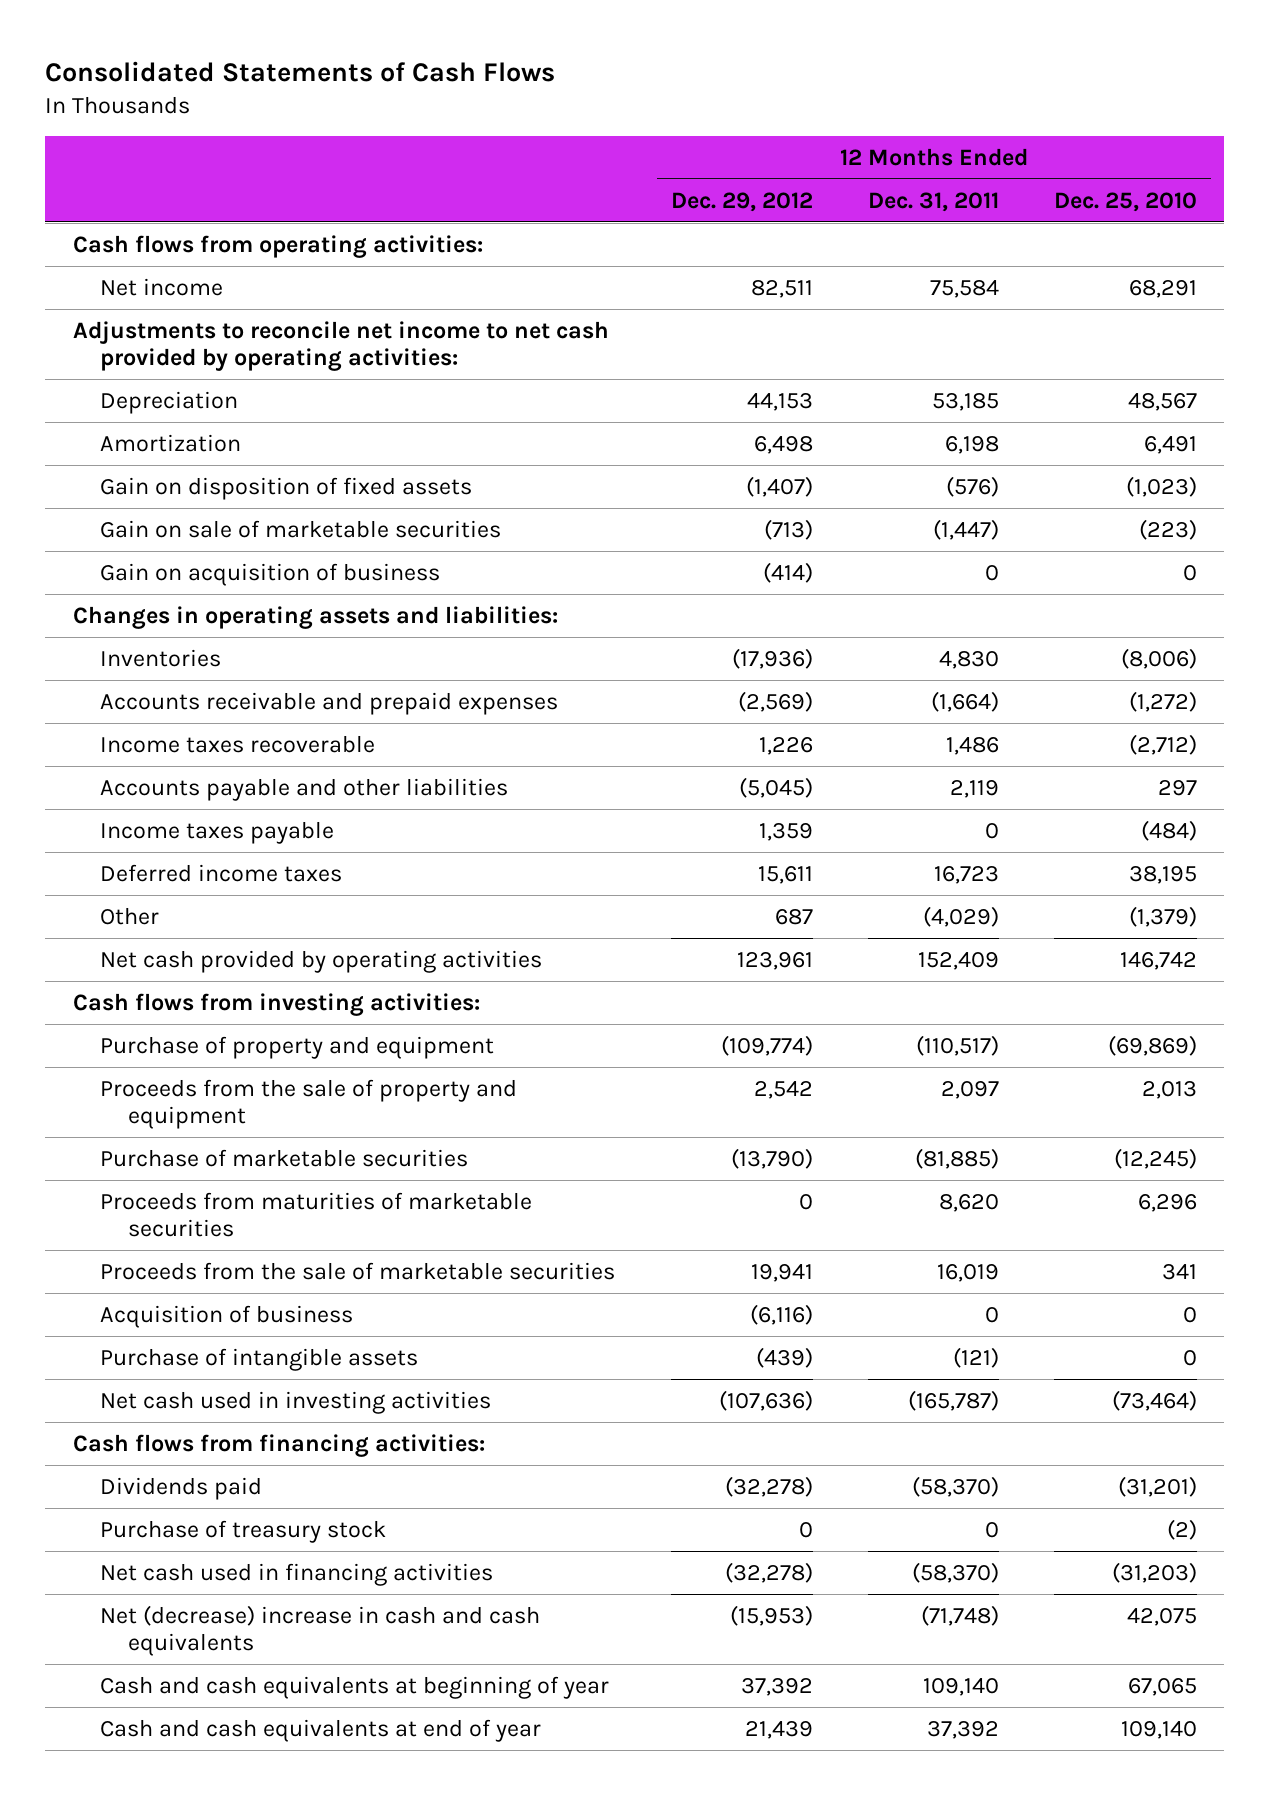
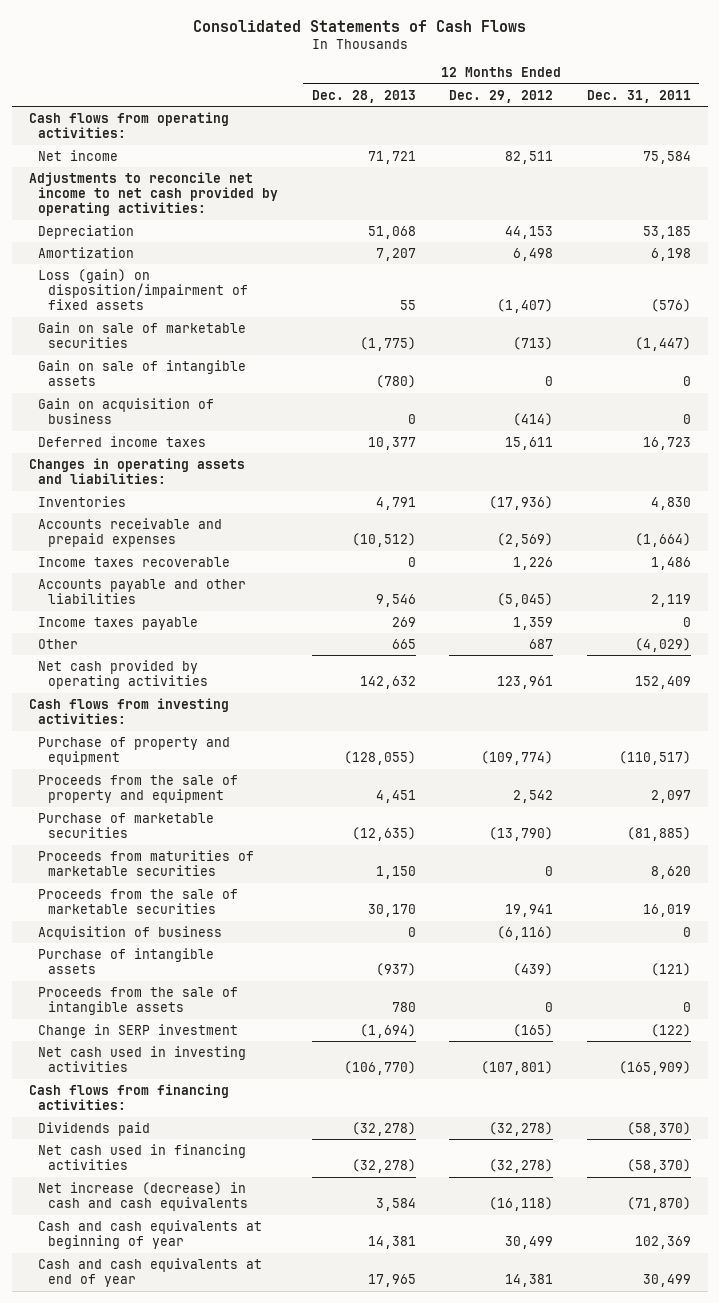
[1053,191,1197,212] Dec. 25, 2010 -> none
none -> [311,89,416,103] Dec. 28, 2013
[100,476,473,500] Gain on disposition of fixed assets -> [38,268,248,311] Loss (gain) on disposition/impairment of fixed assets
none -> [38,359,247,387] Gain on sale of intangible assets
[100,863,343,882] Deferred income taxes -> [38,435,207,447] Deferred income taxes
none -> [38,986,239,1016] Proceeds from the sale of intangible assets
none -> [38,1023,239,1038] Change in SERP investment
[718,1389,813,1411] (107,636) -> [481,1061,554,1076] (107,801)
[907,1389,999,1411] (165,787) -> [618,1061,691,1076] (165,909)
[100,1519,387,1543] Purchase of treasury stock -> none
[100,1604,541,1657] Net (decrease) increase in cash and cash equivalents -> [38,1181,248,1212] Net increase (decrease) in cash and cash equivalents
[729,1604,813,1626] (15,953) -> [489,1197,554,1212] (16,118)
[920,1604,999,1626] (71,748) -> [626,1197,691,1212] (71,870)
[740,1677,813,1696] 37,392 -> [505,1236,554,1250] 30,499
[922,1677,999,1696] 109,140 -> [634,1236,691,1250] 102,369
[744,1720,813,1739] 21,439 -> [505,1274,554,1288] 14,381
[926,1720,999,1739] 37,392 -> [642,1274,691,1288] 30,499

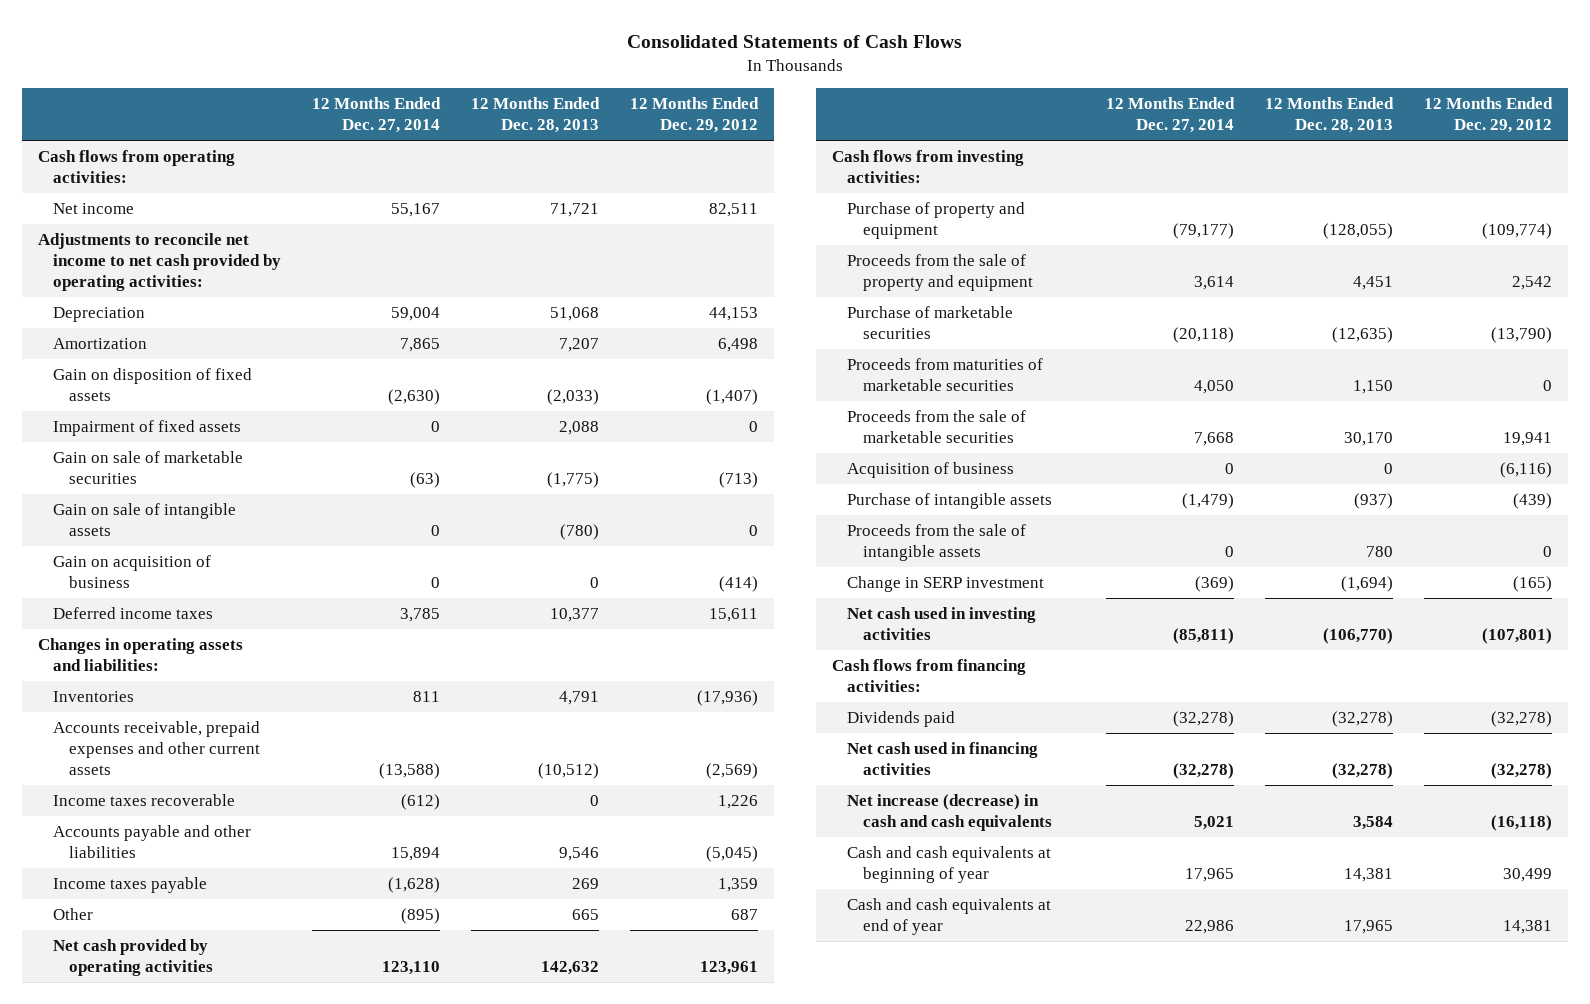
[586,89,691,103] Dec. 31, 2011 -> none
none -> [312,97,442,134] 12 Months Ended Dec. 27, 2014
[38,268,248,311] Loss (gain) on disposition/impairment of fixed assets -> [53,367,253,401] Gain on disposition of fixed assets
[399,300,416,311] 55 -> [547,388,600,405] (2,033)
none -> [53,419,242,436] Impairment of fixed assets
[38,517,223,548] Accounts receivable and prepaid expenses -> [53,720,261,776] Accounts receivable, prepaid expenses and other current assets

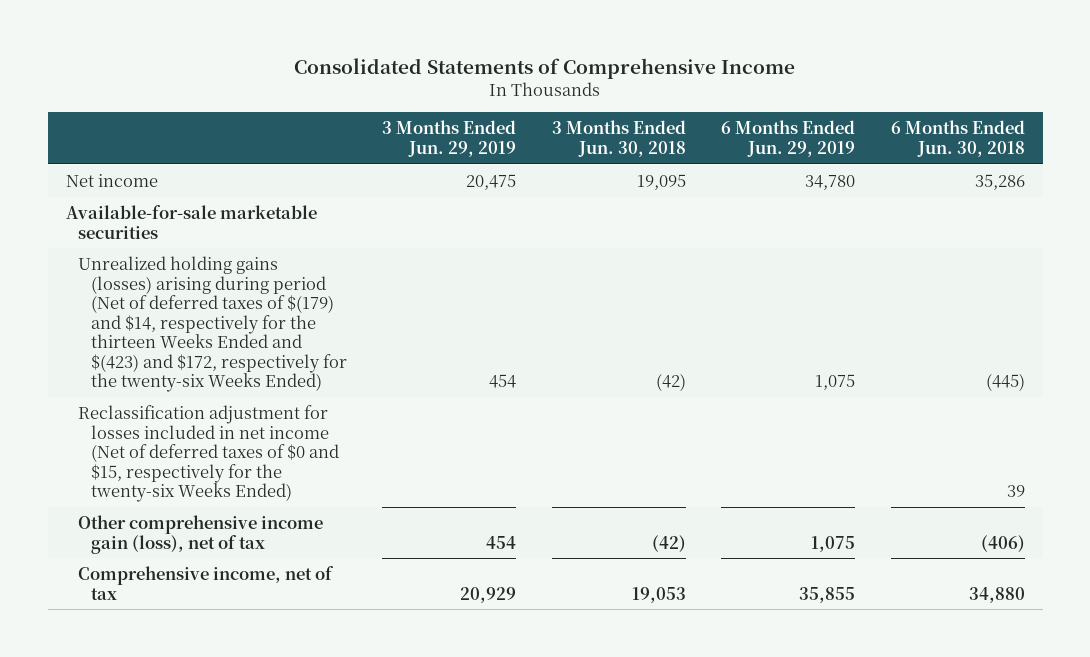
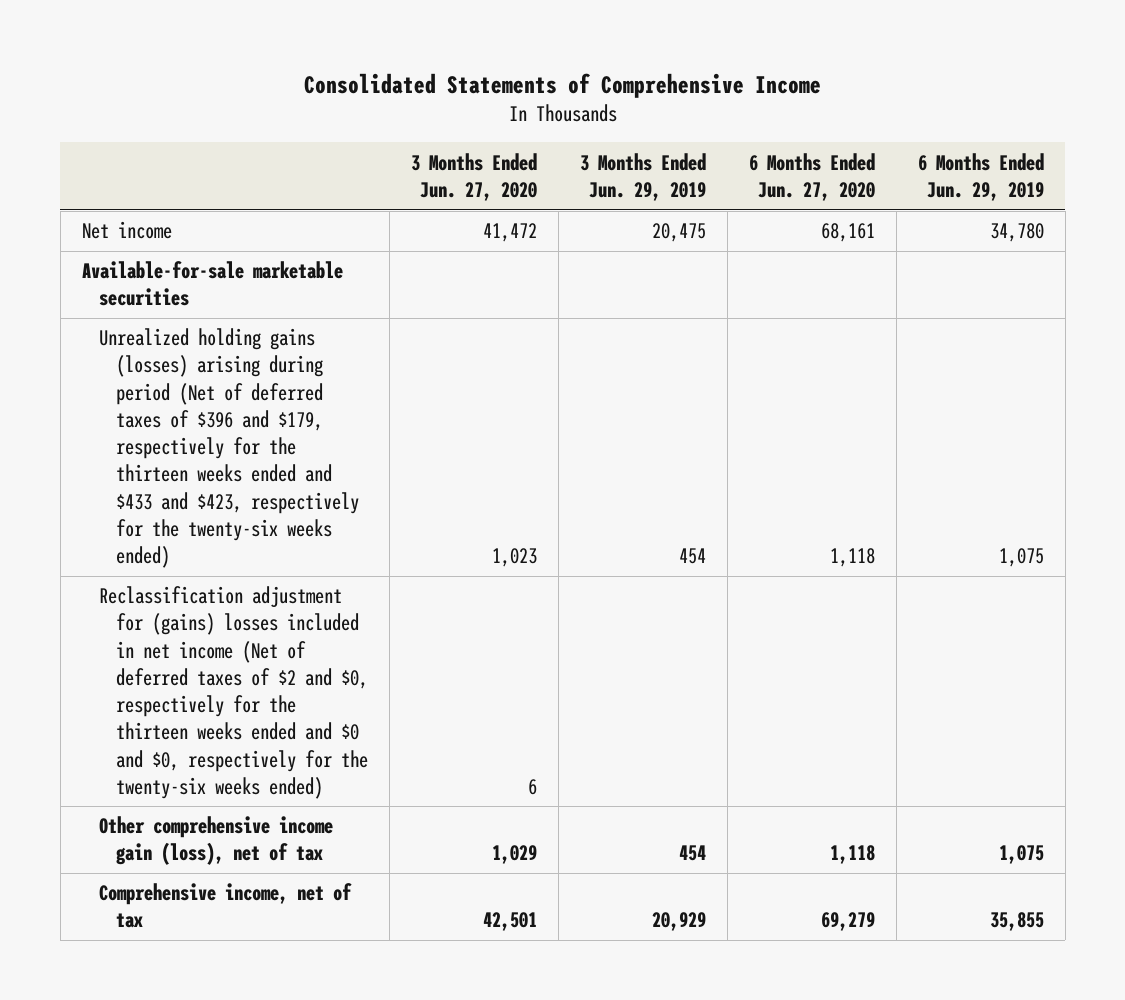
[551,120,686,157] 3 Months Ended Jun. 30, 2018 -> none
[890,120,1025,157] 6 Months Ended Jun. 30, 2018 -> none
none -> [410,152,537,201] 3 Months Ended Jun. 27, 2020
none -> [748,152,875,201] 6 Months Ended Jun. 27, 2020
[78,256,347,393] Unrealized holding gains (losses) arising during period (Net of deferred taxes of $(179) and $14, respectively for the thirteen Weeks Ended and $(423) and $172, respectively for the twenty-six Weeks Ended) -> [98,328,359,568] Unrealized holding gains (losses) arising during period (Net of deferred taxes of $396 and $179, respectively for the thirteen weeks ended and $433 and $423, respectively for the twenty-six weeks ended)
[78,405,339,503] Reclassification adjustment for losses included in net income (Net of deferred taxes of $0 and $15, respectively for the twenty-six Weeks Ended) -> [98,586,368,799] Reclassification adjustment for (gains) losses included in net income (Net of deferred taxes of $2 and $0, respectively for the thirteen weeks ended and $0 and $0, respectively for the twenty-six weeks ended)

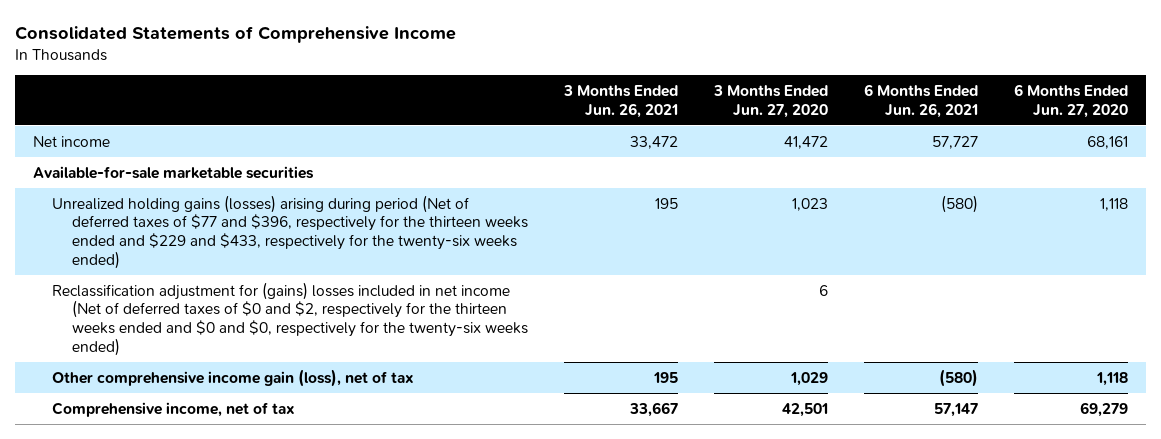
[579,152,706,201] 3 Months Ended Jun. 29, 2019 -> none
[917,152,1044,201] 6 Months Ended Jun. 29, 2019 -> none
none -> [563,85,679,118] 3 Months Ended Jun. 26, 2021
none -> [864,84,979,118] 6 Months Ended Jun. 26, 2021
[98,328,359,568] Unrealized holding gains (losses) arising during period (Net of deferred taxes of $396 and $179, respectively for the thirteen weeks ended and $433 and $423, respectively for the twenty-six weeks ended) -> [52,194,529,269] Unrealized holding gains (losses) arising during period (Net of deferred taxes of $77 and $396, respectively for the thirteen weeks ended and $229 and $433, respectively for the twenty-six weeks ended)
[98,586,368,799] Reclassification adjustment for (gains) losses included in net income (Net of deferred taxes of $2 and $0, respectively for the thirteen weeks ended and $0 and $0, respectively for the twenty-six weeks ended) -> [52,281,529,356] Reclassification adjustment for (gains) losses included in net income (Net of deferred taxes of $0 and $2, respectively for the thirteen weeks ended and $0 and $0, respectively for the twenty-six weeks ended)

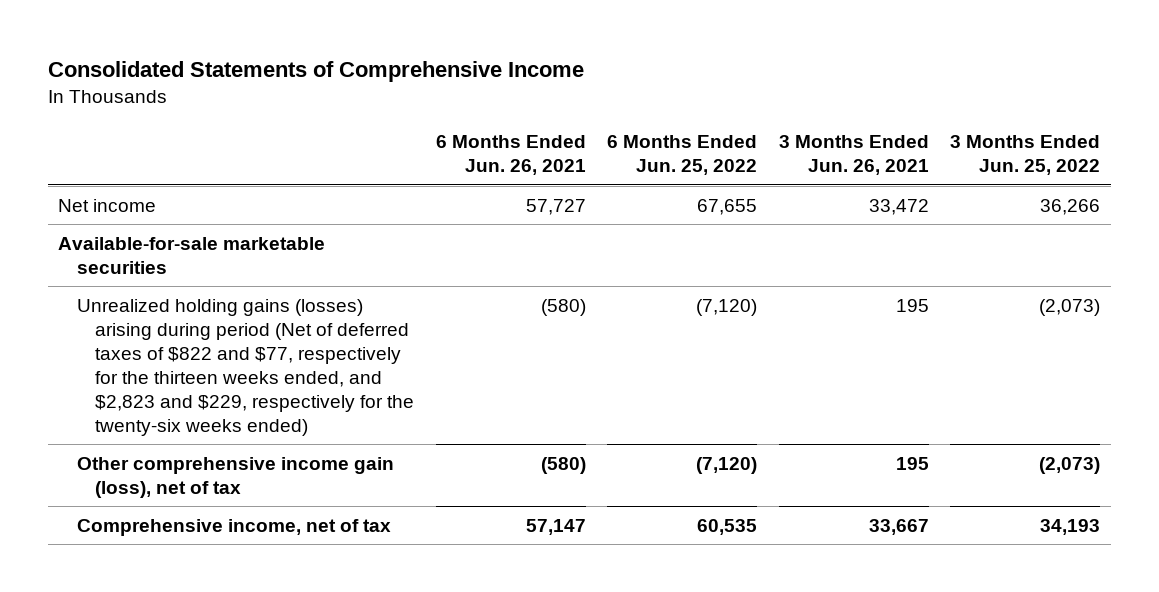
[713,85,829,118] 3 Months Ended Jun. 27, 2020 -> none
[1014,84,1129,118] 6 Months Ended Jun. 27, 2020 -> none
none -> [607,134,758,175] 6 Months Ended Jun. 25, 2022
none -> [950,134,1101,175] 3 Months Ended Jun. 25, 2022
[52,281,529,356] Reclassification adjustment for (gains) losses included in net income (Net of deferred taxes of $0 and $2, respectively for the thirteen weeks ended and $0 and $0, respectively for the twenty-six weeks ended) -> none
[52,194,529,269] Unrealized holding gains (losses) arising during period (Net of deferred taxes of $77 and $396, respectively for the thirteen weeks ended and $229 and $433, respectively for the twenty-six weeks ended) -> [76,298,414,436] Unrealized holding gains (losses) arising during period (Net of deferred taxes of $822 and $77, respectively for the thirteen weeks ended, and $2,823 and $229, respectively for the twenty-six weeks ended)

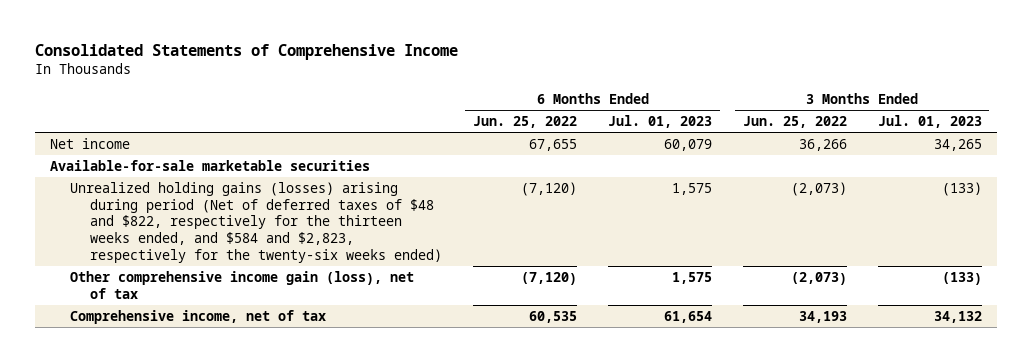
[435,134,586,175] 6 Months Ended Jun. 26, 2021 -> none
[778,134,929,175] 3 Months Ended Jun. 26, 2021 -> none
none -> [607,115,712,129] Jul. 01, 2023
none -> [877,115,982,129] Jul. 01, 2023
[76,298,414,436] Unrealized holding gains (losses) arising during period (Net of deferred taxes of $822 and $77, respectively for the thirteen weeks ended, and $2,823 and $229, respectively for the twenty-six weeks ended) -> [70,182,443,263] Unrealized holding gains (losses) arising during period (Net of deferred taxes of $48 and $822, respectively for the thirteen weeks ended, and $584 and $2,823, respectively for the twenty-six weeks ended)

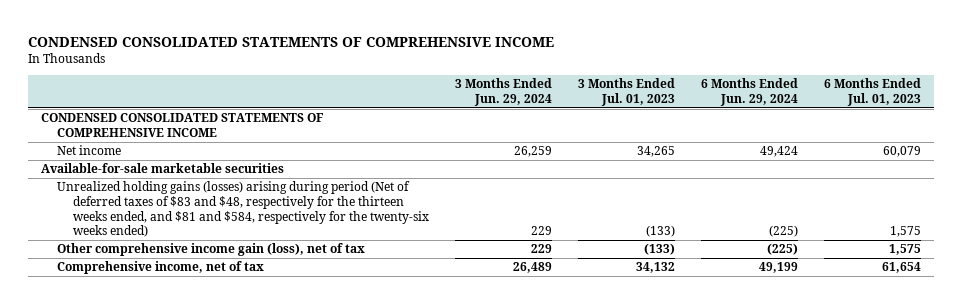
[34,43,458,60] Consolidated Statements of Comprehensive Income -> [28,36,555,47] CONDENSED CONSOLIDATED STATEMENTS OF COMPREHENSIVE INCOME
[473,116,578,129] Jun. 25, 2022 -> none
[742,116,847,129] Jun. 25, 2022 -> none
none -> [454,78,552,107] 3 Months Ended Jun. 29, 2024
none -> [700,78,798,107] 6 Months Ended Jun. 29, 2024
none -> [41,113,325,138] CONDENSED CONSOLIDATED STATEMENTS OF COMPREHENSIVE INCOME
[70,182,443,263] Unrealized holding gains (losses) arising during period (Net of deferred taxes of $48 and $822, respectively for the thirteen weeks ended, and $584 and $2,823, respectively for the twenty-six weeks ended) -> [57,181,430,238] Unrealized holding gains (losses) arising during period (Net of deferred taxes of $83 and $48, respectively for the thirteen weeks ended, and $81 and $584, respectively for the twenty-six weeks ended)

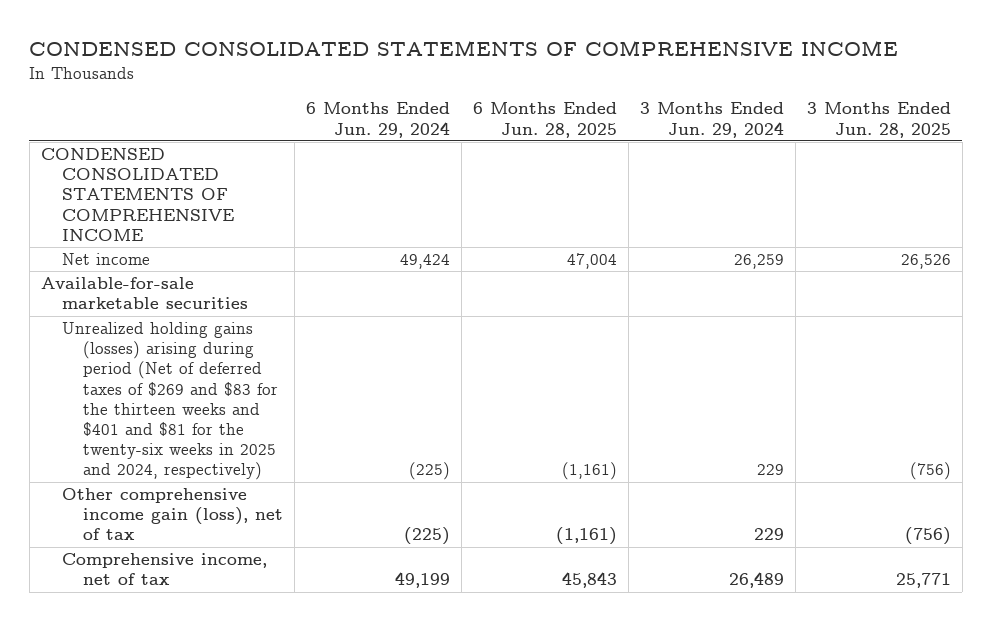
[577,78,675,107] 3 Months Ended Jul. 01, 2023 -> none
[823,78,921,107] 6 Months Ended Jul. 01, 2023 -> none
none -> [472,102,617,138] 6 Months Ended Jun. 28, 2025
none -> [806,102,951,138] 3 Months Ended Jun. 28, 2025
[57,181,430,238] Unrealized holding gains (losses) arising during period (Net of deferred taxes of $83 and $48, respectively for the thirteen weeks ended, and $81 and $584, respectively for the twenty-six weeks ended) -> [61,322,278,481] Unrealized holding gains (losses) arising during period (Net of deferred taxes of $269 and $83 for the thirteen weeks and $401 and $81 for the twenty-six weeks in 2025 and 2024, respectively)

